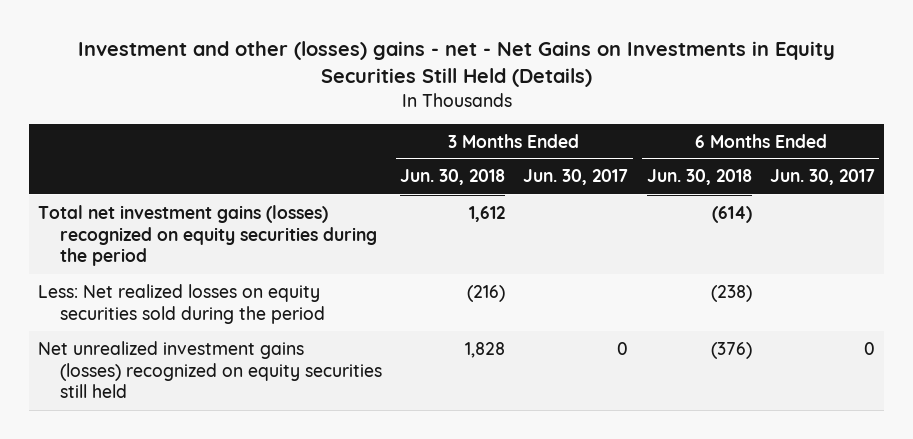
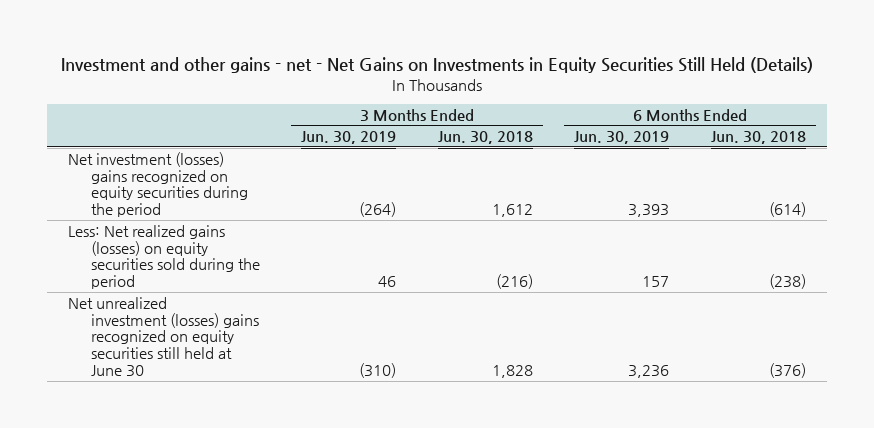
[77,41,835,88] Investment and other (losses) gains - net - Net Gains on Investments in Equity Securities Still Held (Details) -> [60,57,813,74] Investment and other gains - net - Net Gains on Investments in Equity Securities Still Held (Details)
[523,169,629,186] Jun. 30, 2017 -> none
[769,169,875,186] Jun. 30, 2017 -> none
none -> [301,131,397,145] Jun. 30, 2019
none -> [574,131,670,145] Jun. 30, 2019
[38,204,378,267] Total net investment gains (losses) recognized on equity securities during the period -> [68,151,248,218] Net investment (losses) gains recognized on equity securities during the period
[38,283,326,324] Less: Net realized losses on equity securities sold during the period -> [68,224,260,290] Less: Net realized gains (losses) on equity securities sold during the period
[38,340,383,399] Net unrealized investment gains (losses) recognized on equity securities still held -> [68,296,259,378] Net unrealized investment (losses) gains recognized on equity securities still held at June 30

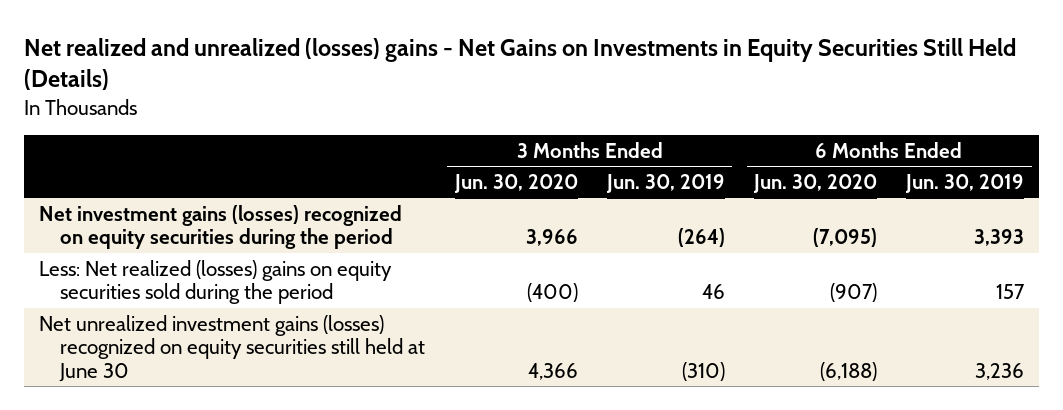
[60,57,813,74] Investment and other gains - net - Net Gains on Investments in Equity Securities Still Held (Details) -> [23,37,1016,91] Net realized and unrealized (losses) gains - Net Gains on Investments in Equity Securities Still Held (Details)
[437,131,533,145] Jun. 30, 2018 -> none
[710,131,806,145] Jun. 30, 2018 -> none
none -> [453,173,578,193] Jun. 30, 2020
none -> [753,173,878,193] Jun. 30, 2020
[68,151,248,218] Net investment (losses) gains recognized on equity securities during the period -> [38,204,402,250] Net investment gains (losses) recognized on equity securities during the period
[68,224,260,290] Less: Net realized gains (losses) on equity securities sold during the period -> [38,259,392,305] Less: Net realized (losses) gains on equity securities sold during the period
[68,296,259,378] Net unrealized investment (losses) gains recognized on equity securities still held at June 30 -> [38,314,426,382] Net unrealized investment gains (losses) recognized on equity securities still held at June 30

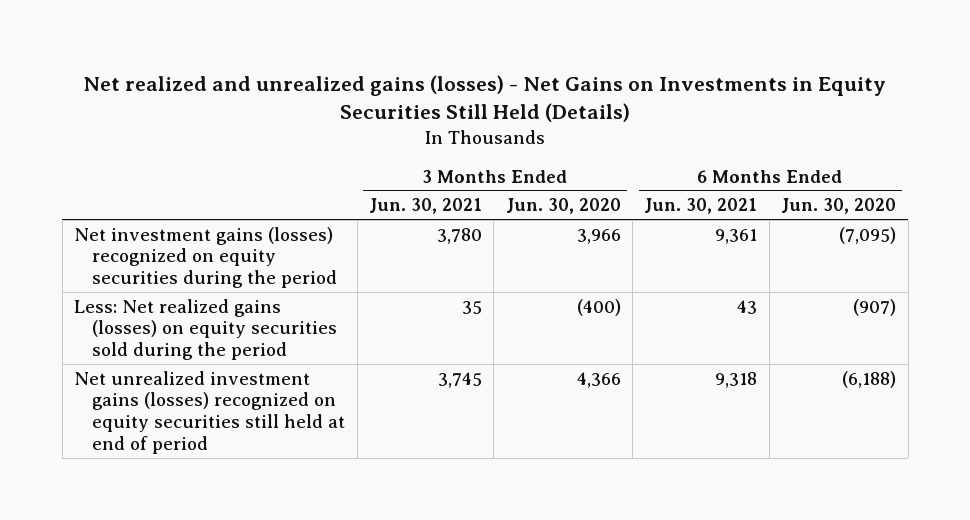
[23,37,1016,91] Net realized and unrealized (losses) gains - Net Gains on Investments in Equity Securities Still Held (Details) -> [83,74,887,122] Net realized and unrealized gains (losses) - Net Gains on Investments in Equity Securities Still Held (Details)
[605,173,725,193] Jun. 30, 2019 -> none
[905,173,1025,193] Jun. 30, 2019 -> none
none -> [368,198,482,215] Jun. 30, 2021
none -> [644,198,758,215] Jun. 30, 2021
[38,259,392,305] Less: Net realized (losses) gains on equity securities sold during the period -> [73,298,338,361] Less: Net realized gains (losses) on equity securities sold during the period
[38,314,426,382] Net unrealized investment gains (losses) recognized on equity securities still held at June 30 -> [73,370,346,455] Net unrealized investment gains (losses) recognized on equity securities still held at end of period

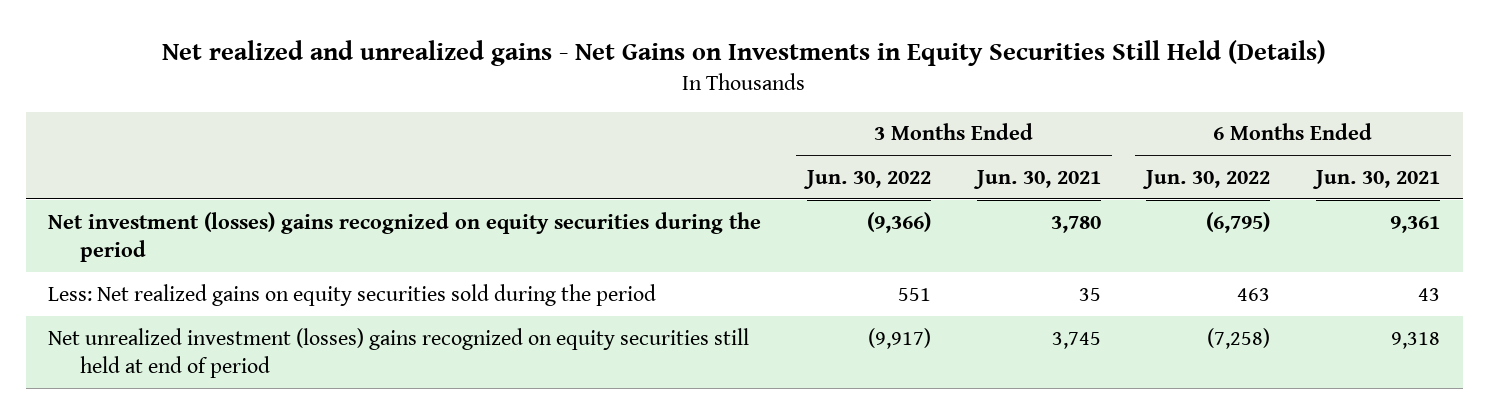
[83,74,887,122] Net realized and unrealized gains (losses) - Net Gains on Investments in Equity Securities Still Held (Details) -> [162,39,1327,66] Net realized and unrealized gains - Net Gains on Investments in Equity Securities Still Held (Details)
[505,198,621,215] Jun. 30, 2020 -> none
[781,198,897,215] Jun. 30, 2020 -> none
none -> [803,169,932,189] Jun. 30, 2022
none -> [1142,169,1271,189] Jun. 30, 2022
[73,226,338,289] Net investment gains (losses) recognized on equity securities during the period -> [48,211,762,263] Net investment (losses) gains recognized on equity securities during the period
[73,298,338,361] Less: Net realized gains (losses) on equity securities sold during the period -> [48,283,657,306] Less: Net realized gains on equity securities sold during the period
[73,370,346,455] Net unrealized investment gains (losses) recognized on equity securities still held at end of period -> [48,327,750,379] Net unrealized investment (losses) gains recognized on equity securities still held at end of period

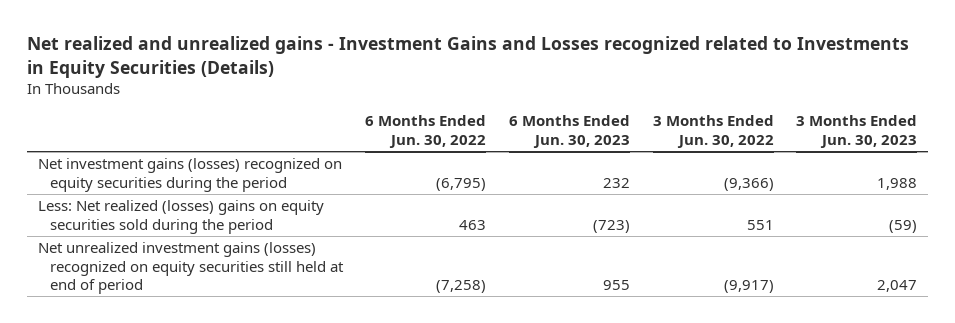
[162,39,1327,66] Net realized and unrealized gains - Net Gains on Investments in Equity Securities Still Held (Details) -> [26,36,909,78] Net realized and unrealized gains - Investment Gains and Losses recognized related to Investments in Equity Securities (Details)
[972,169,1101,189] Jun. 30, 2021 -> none
[1311,169,1440,189] Jun. 30, 2021 -> none
none -> [509,115,631,148] 6 Months Ended Jun. 30, 2023
none -> [796,115,918,148] 3 Months Ended Jun. 30, 2023
[48,211,762,263] Net investment (losses) gains recognized on equity securities during the period -> [38,158,343,192] Net investment gains (losses) recognized on equity securities during the period
[48,283,657,306] Less: Net realized gains on equity securities sold during the period -> [38,200,325,234] Less: Net realized (losses) gains on equity securities sold during the period
[48,327,750,379] Net unrealized investment (losses) gains recognized on equity securities still held at end of period -> [38,242,344,294] Net unrealized investment gains (losses) recognized on equity securities still held at end of period

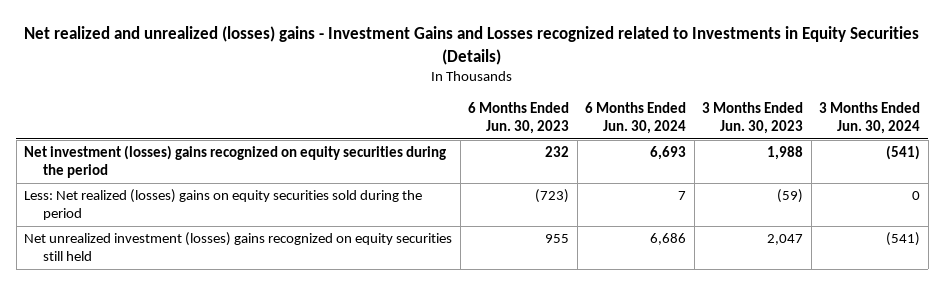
[26,36,909,78] Net realized and unrealized gains - Investment Gains and Losses recognized related to Investments in Equity Securities (Details) -> [24,25,920,65] Net realized and unrealized (losses) gains - Investment Gains and Losses recognized related to Investments in Equity Securities (Details)
[365,115,487,148] 6 Months Ended Jun. 30, 2022 -> none
[652,115,774,148] 3 Months Ended Jun. 30, 2022 -> none
none -> [585,102,687,134] 6 Months Ended Jun. 30, 2024
none -> [819,102,921,134] 3 Months Ended Jun. 30, 2024
[38,158,343,192] Net investment gains (losses) recognized on equity securities during the period -> [24,145,447,178] Net investment (losses) gains recognized on equity securities during the period
[38,242,344,294] Net unrealized investment gains (losses) recognized on equity securities still held at end of period -> [24,232,453,261] Net unrealized investment (losses) gains recognized on equity securities still held

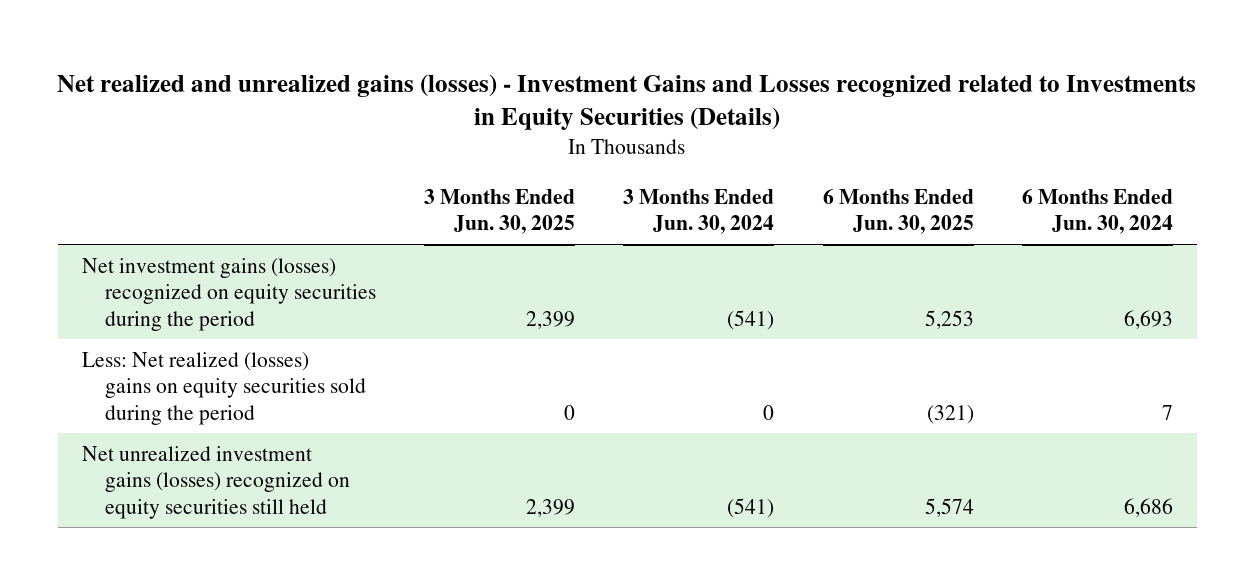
[24,25,920,65] Net realized and unrealized (losses) gains - Investment Gains and Losses recognized related to Investments in Equity Securities (Details) -> [57,73,1197,131] Net realized and unrealized gains (losses) - Investment Gains and Losses recognized related to Investments in Equity Securities (Details)
[468,102,570,134] 6 Months Ended Jun. 30, 2023 -> none
[702,102,804,134] 3 Months Ended Jun. 30, 2023 -> none
none -> [423,189,575,235] 3 Months Ended Jun. 30, 2025
none -> [822,189,974,235] 6 Months Ended Jun. 30, 2025
[24,145,447,178] Net investment (losses) gains recognized on equity securities during the period -> [82,257,376,331] Net investment gains (losses) recognized on equity securities during the period
[24,232,453,261] Net unrealized investment (losses) gains recognized on equity securities still held -> [82,445,350,519] Net unrealized investment gains (losses) recognized on equity securities still held

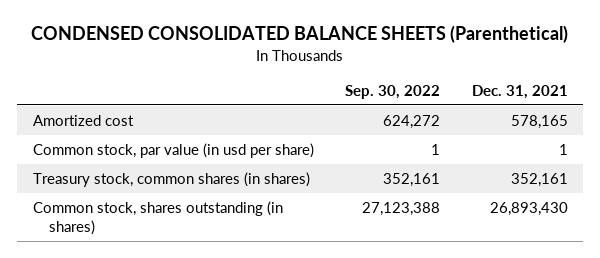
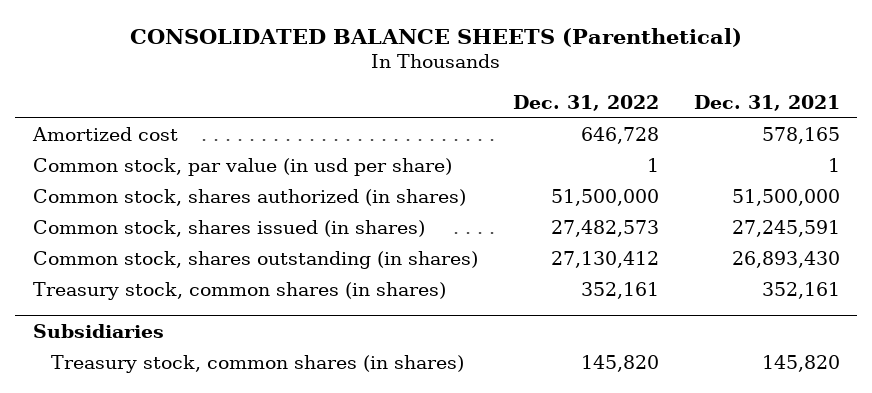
[31,25,569,44] CONDENSED CONSOLIDATED BALANCE SHEETS (Parenthetical) -> [130,27,743,47] CONSOLIDATED BALANCE SHEETS (Parenthetical)
[345,84,441,99] Sep. 30, 2022 -> none
none -> [512,94,659,111] Dec. 31, 2022
none -> [32,189,466,207] Common stock, shares authorized (in shares)
none -> [32,220,425,238] Common stock, shares issued (in shares)
[32,171,310,187] Treasury stock, common shares (in shares) -> [32,282,446,301] Treasury stock, common shares (in shares)
none -> [32,323,164,338] Subsidiaries
none -> [50,355,464,374] Treasury stock, common shares (in shares)

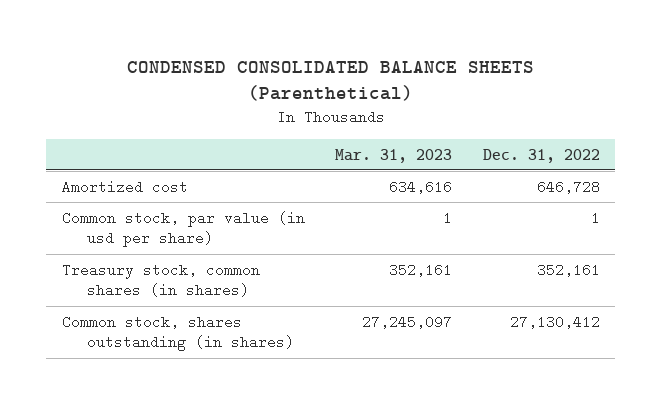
[130,27,743,47] CONSOLIDATED BALANCE SHEETS (Parenthetical) -> [126,60,534,102] CONDENSED CONSOLIDATED BALANCE SHEETS (Parenthetical)
[693,94,840,111] Dec. 31, 2021 -> none
none -> [335,148,453,163] Mar. 31, 2023
[32,189,466,207] Common stock, shares authorized (in shares) -> none
[32,220,425,238] Common stock, shares issued (in shares) -> none
[32,323,164,338] Subsidiaries -> none
[50,355,464,374] Treasury stock, common shares (in shares) -> none
[32,251,478,270] Common stock, shares outstanding (in shares) -> [61,314,295,352] Common stock, shares outstanding (in shares)

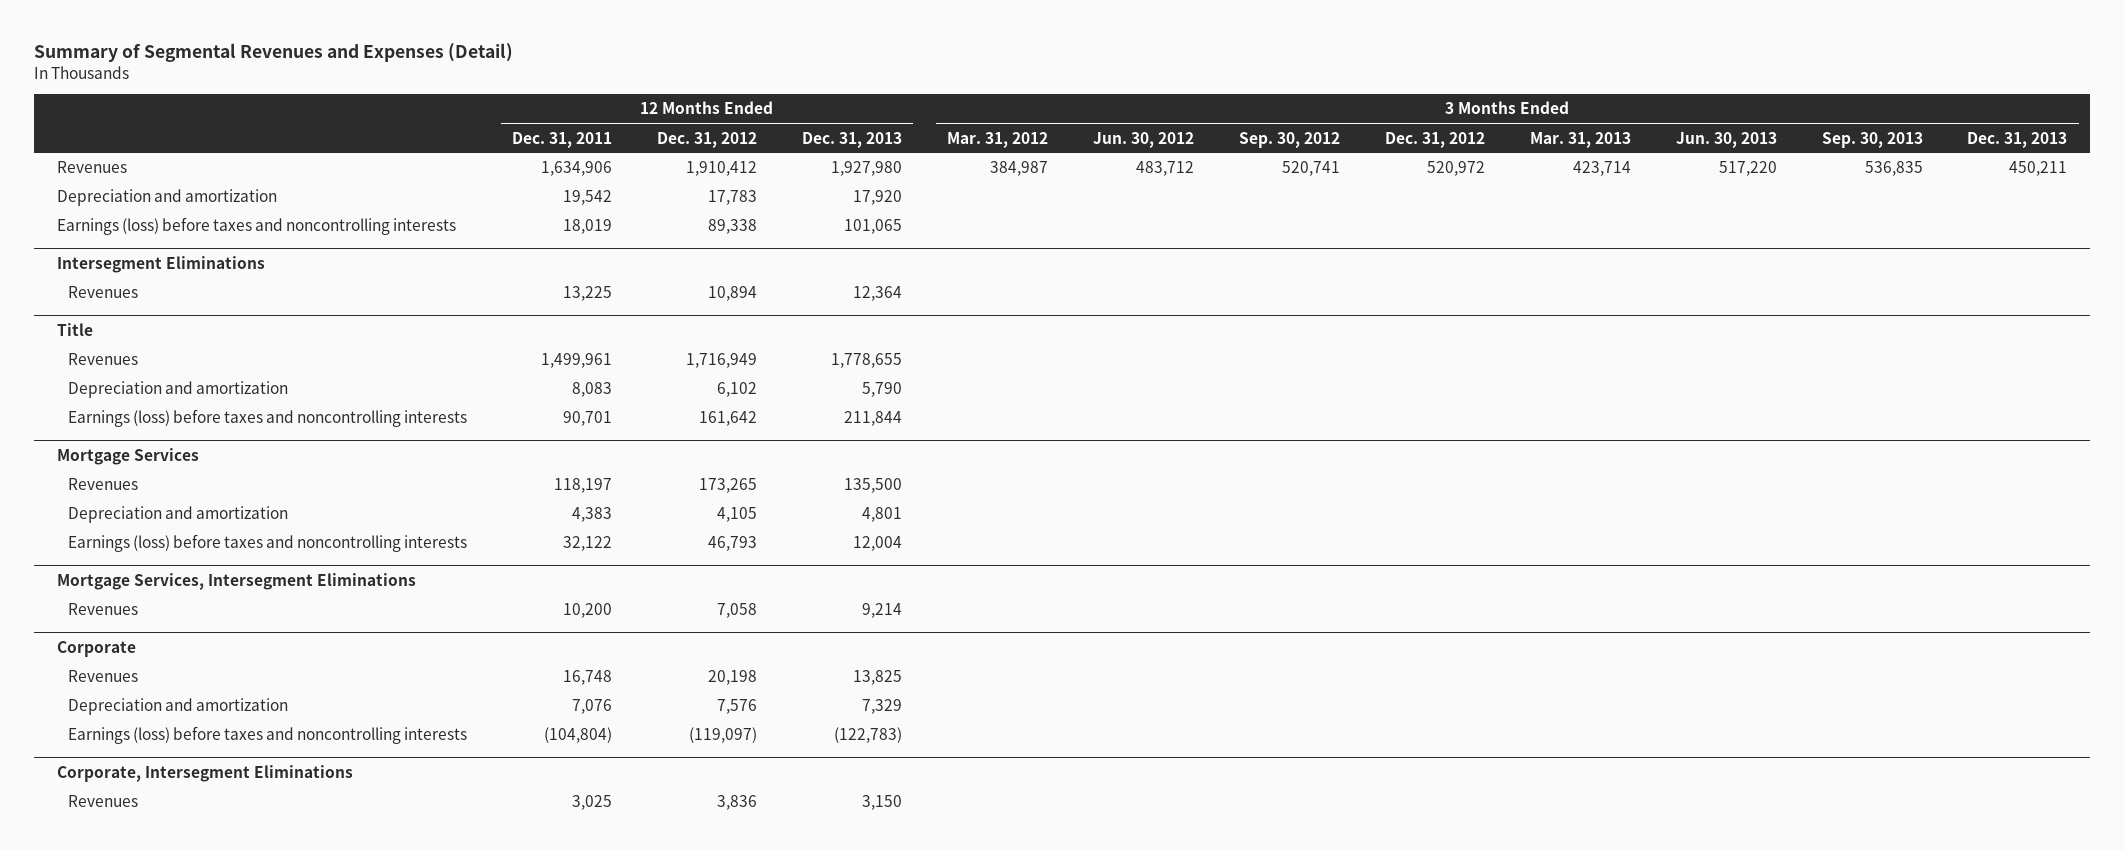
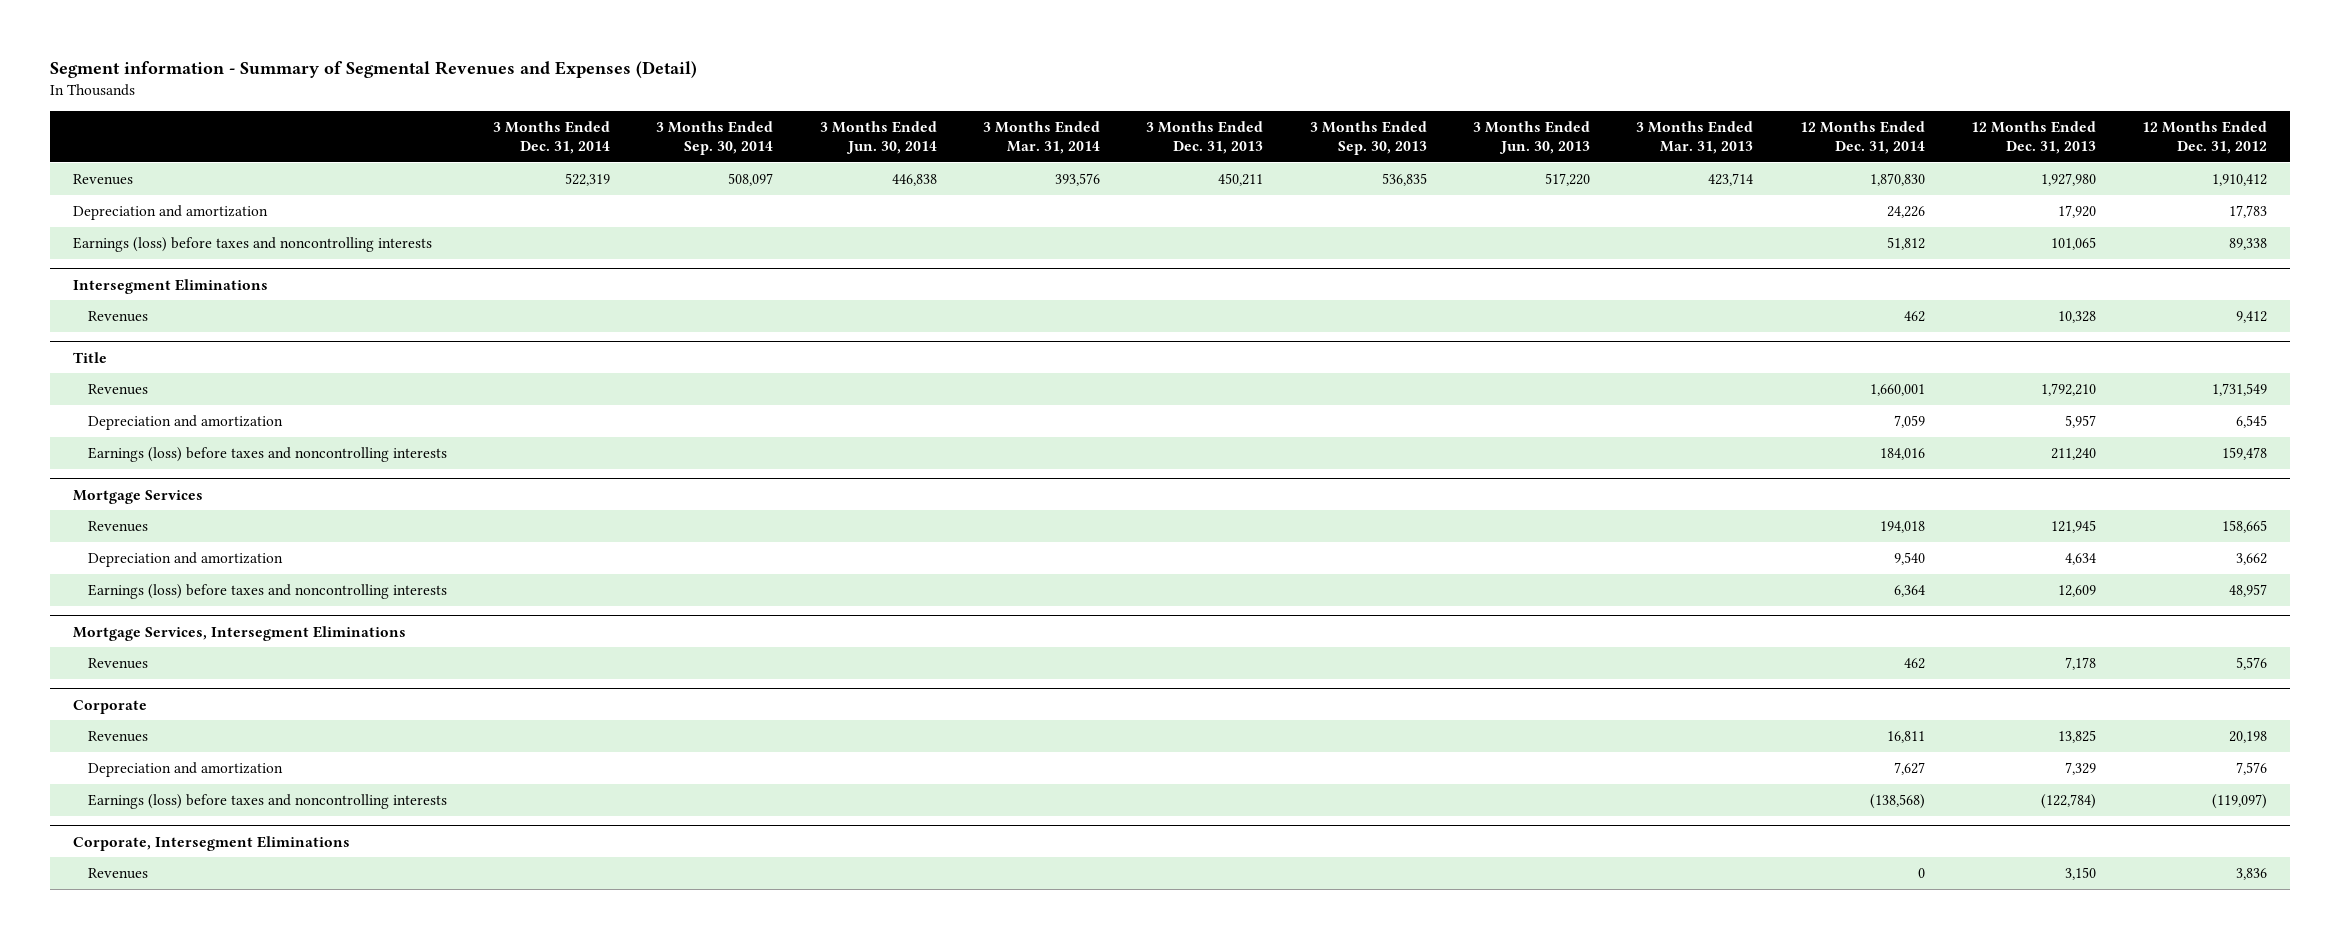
[34,43,514,63] Summary of Segmental Revenues and Expenses (Detail) -> [49,60,697,78] Segment information - Summary of Segmental Revenues and Expenses (Detail)
[511,131,612,148] Dec. 31, 2011 -> none
[946,131,1048,148] Mar. 31, 2012 -> none
[1092,131,1194,148] Jun. 30, 2012 -> none
[1238,131,1340,148] Sep. 30, 2012 -> none
[1384,131,1485,148] Dec. 31, 2012 -> none
none -> [493,120,611,155] 3 Months Ended Dec. 31, 2014
none -> [656,120,774,156] 3 Months Ended Sep. 30, 2014
none -> [819,120,937,155] 3 Months Ended Jun. 30, 2014
none -> [982,120,1100,155] 3 Months Ended Mar. 31, 2014
none -> [1799,120,1925,155] 12 Months Ended Dec. 31, 2014
[707,286,757,302] 10,894 -> [2236,310,2268,323] 9,412
[852,286,902,302] 12,364 -> [2057,310,2096,323] 10,328
[685,353,757,369] 1,716,949 -> [2212,382,2268,396] 1,731,549
[830,353,902,369] 1,778,655 -> [2040,382,2096,396] 1,792,210
[716,382,757,398] 6,102 -> [2236,414,2268,428] 6,545
[861,382,902,398] 5,790 -> [2064,414,2096,428] 5,957
[698,411,757,427] 161,642 -> [2222,446,2268,460] 159,478
[843,411,902,427] 211,844 -> [2050,447,2096,460] 211,240
[698,478,757,494] 173,265 -> [2222,519,2268,533] 158,665
[843,478,902,494] 135,500 -> [2050,519,2096,533] 121,945
[716,507,757,523] 4,105 -> [2236,552,2268,565] 3,662
[861,507,902,523] 4,801 -> [2064,552,2096,565] 4,634
[707,536,757,552] 46,793 -> [2229,583,2268,597] 48,957
[852,536,902,552] 12,004 -> [2057,584,2096,597] 12,609
[716,603,757,619] 7,058 -> [2236,656,2268,670] 5,576
[861,603,902,619] 9,214 -> [2064,656,2096,670] 7,178
[833,727,902,744] (122,783) -> [2040,793,2096,809] (122,784)

